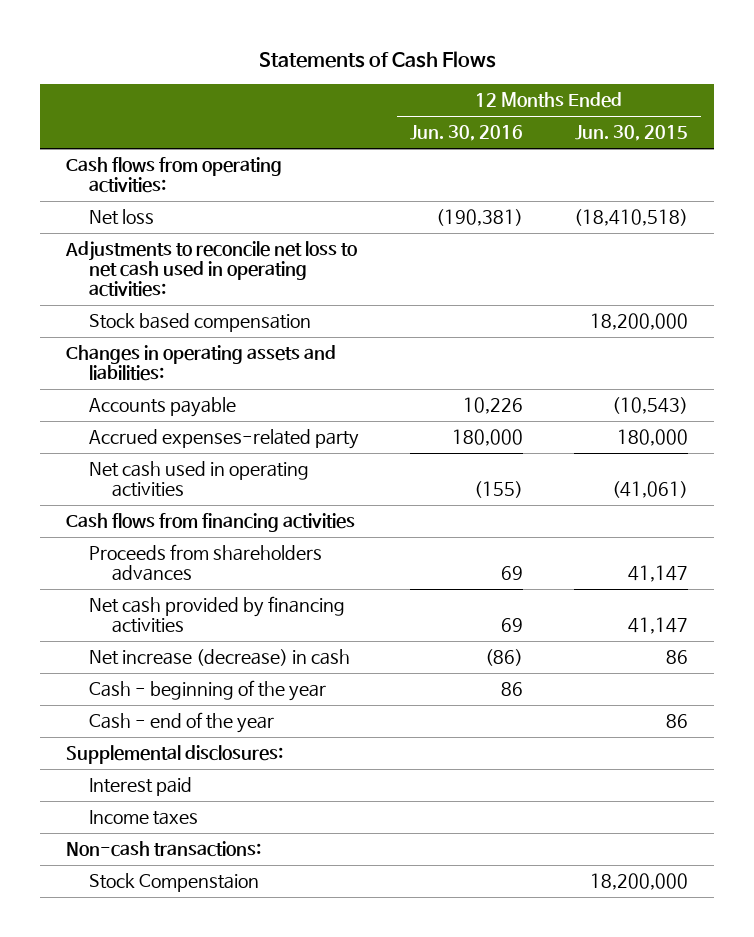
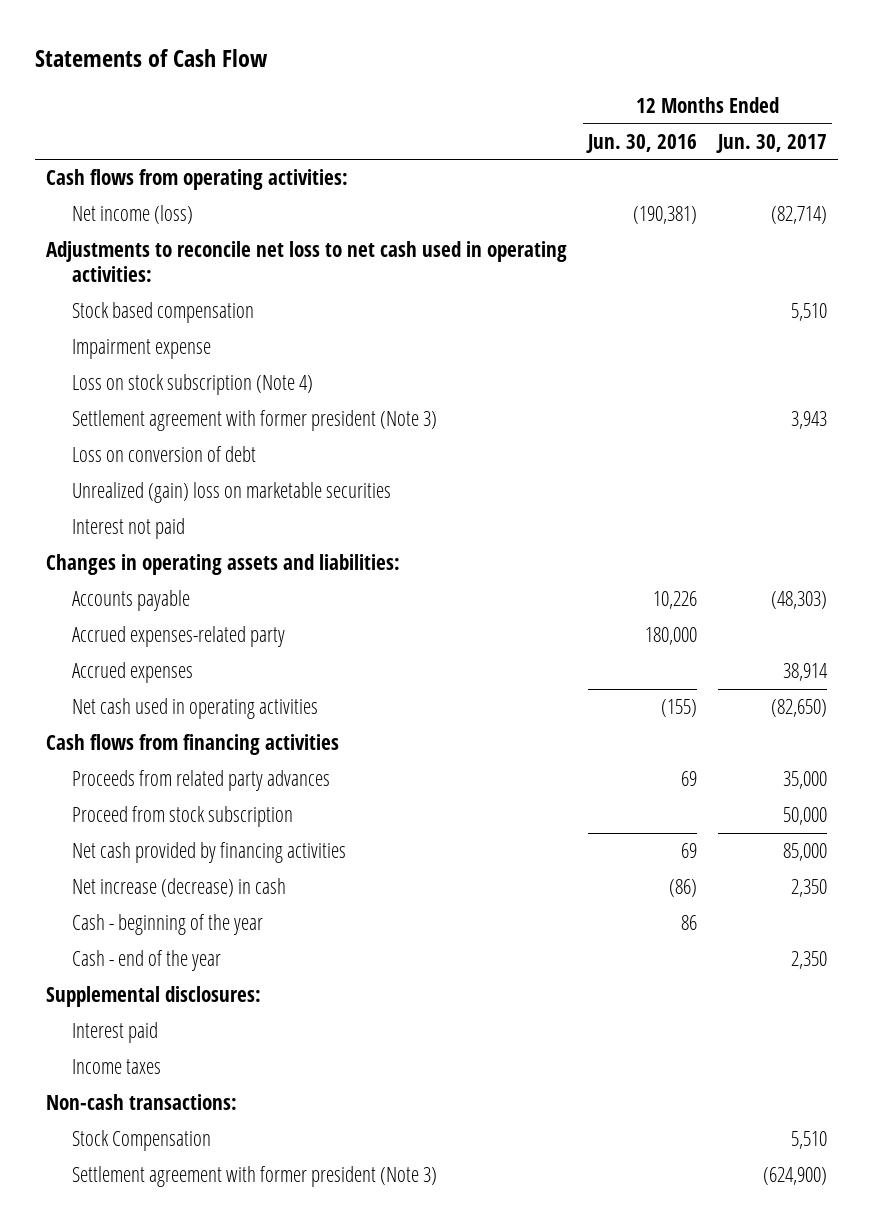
[259,50,497,68] Statements of Cash Flows -> [35,49,269,68] Statements of Cash Flow
[575,125,689,142] Jun. 30, 2015 -> none
none -> [716,133,828,153] Jun. 30, 2017
[88,209,154,226] Net loss -> [72,205,194,225] Net income (loss)
none -> [72,339,212,360] Impairment expense
none -> [72,374,314,396] Loss on stock subscription (Note 4)
none -> [72,410,438,432] Settlement agreement with former president (Note 3)
none -> [72,446,257,463] Loss on conversion of debt
none -> [72,482,392,504] Unrealized (gain) loss on marketable securities
none -> [72,518,186,540] Interest not paid
none -> [72,662,194,684] Accrued expenses
[88,544,322,582] Proceeds from shareholders advances -> [72,770,331,792] Proceeds from related party advances
none -> [72,806,294,828] Proceed from stock subscription
[88,873,259,893] Stock Compenstaion -> none
none -> [72,1130,212,1152] Stock Compensation
none -> [72,1166,438,1188] Settlement agreement with former president (Note 3)

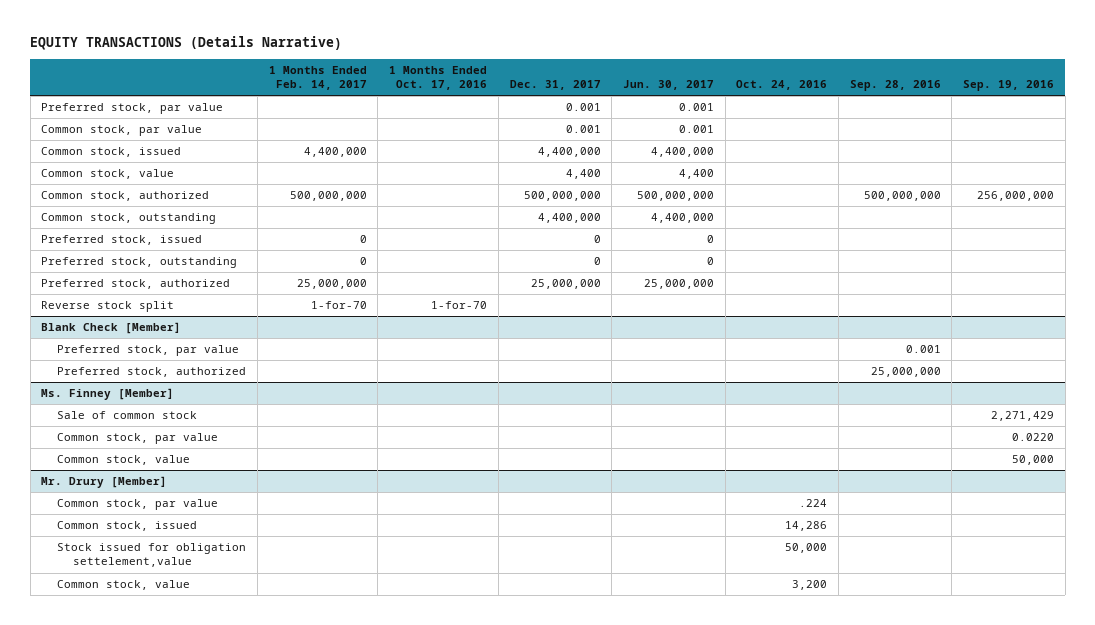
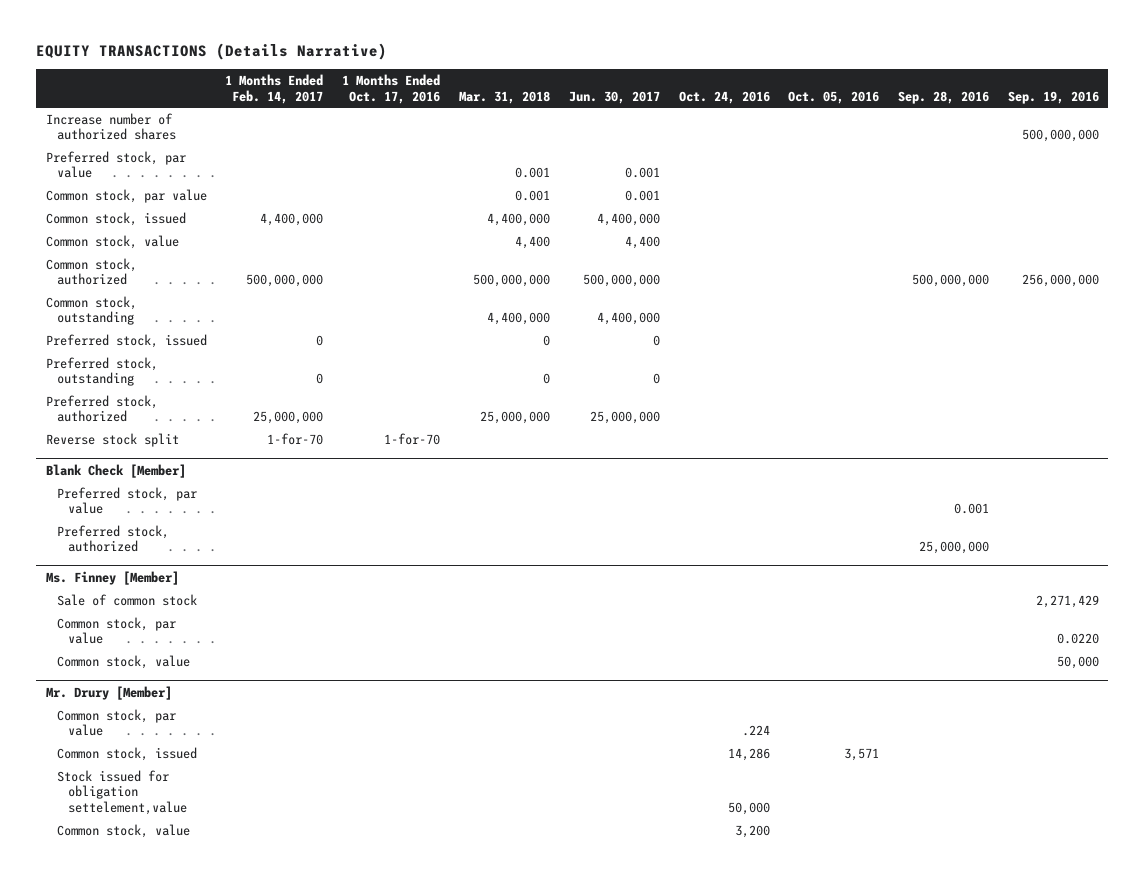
[509,80,601,91] Dec. 31, 2017 -> none
none -> [459,90,551,104] Mar. 31, 2018
none -> [788,90,880,104] Oct. 05, 2016
none -> [45,112,177,141] Increase number of authorized shares

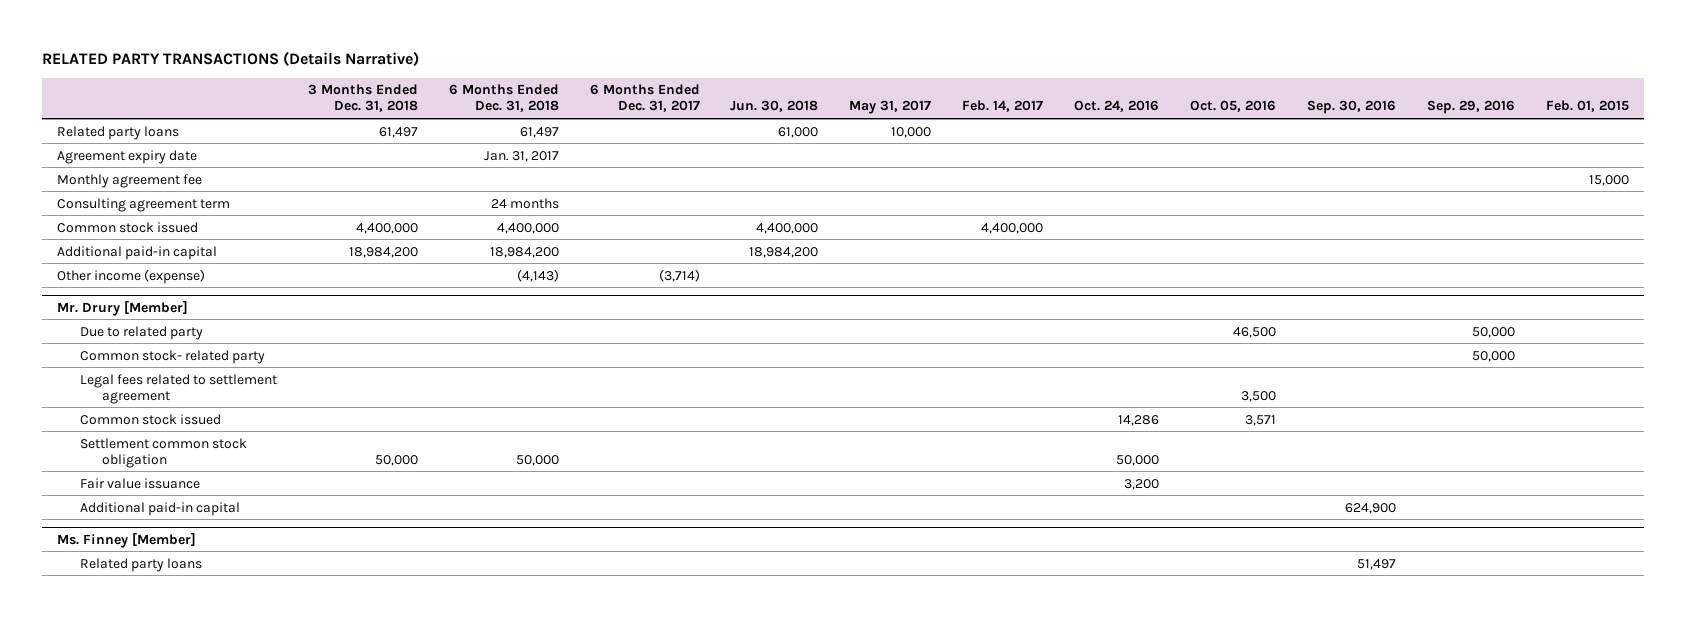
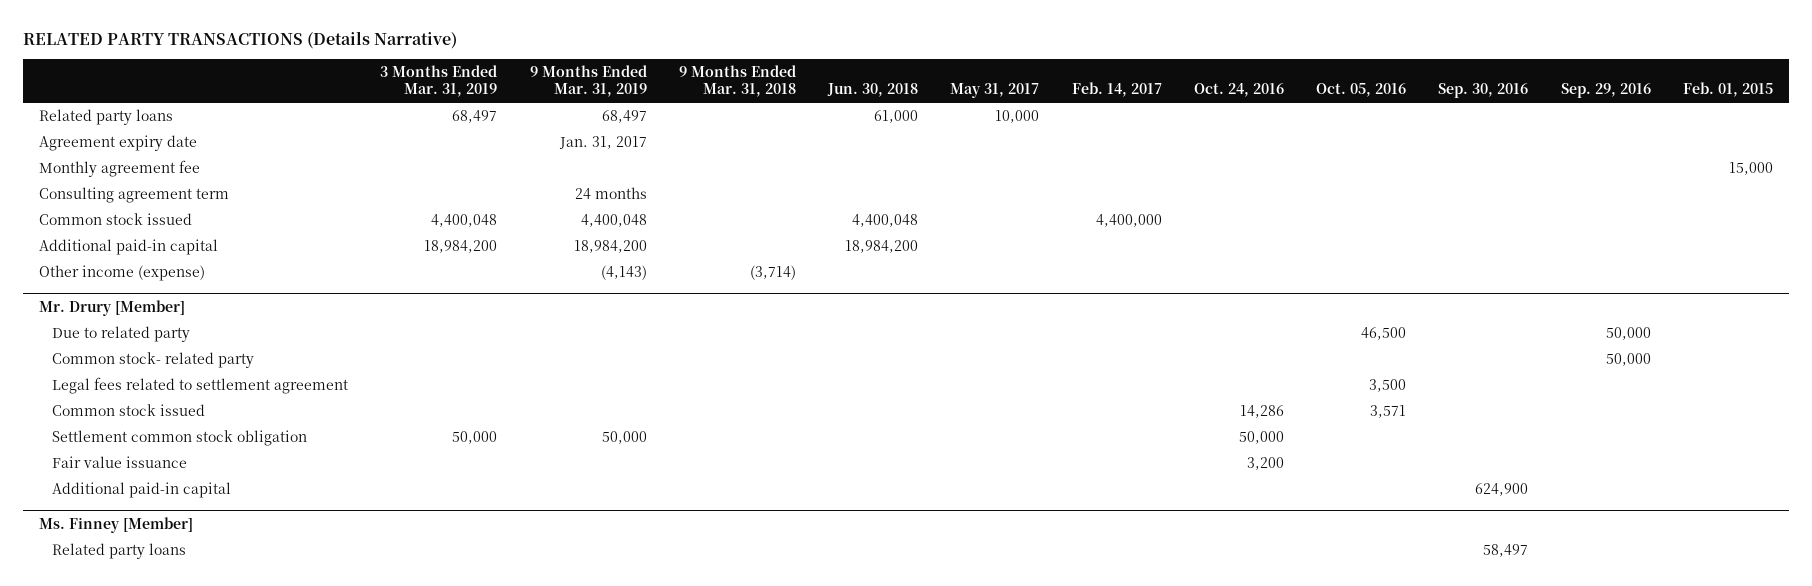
[307,84,418,113] 3 Months Ended Dec. 31, 2018 -> none
[448,84,559,113] 6 Months Ended Dec. 31, 2018 -> none
[589,84,700,113] 6 Months Ended Dec. 31, 2017 -> none
none -> [380,64,498,98] 3 Months Ended Mar. 31, 2019
none -> [529,64,647,98] 9 Months Ended Mar. 31, 2019
none -> [678,64,796,98] 9 Months Ended Mar. 31, 2018
[756,222,819,234] 4,400,000 -> [852,214,919,228] 4,400,048
[1357,558,1397,570] 51,497 -> [1483,544,1529,558] 58,497

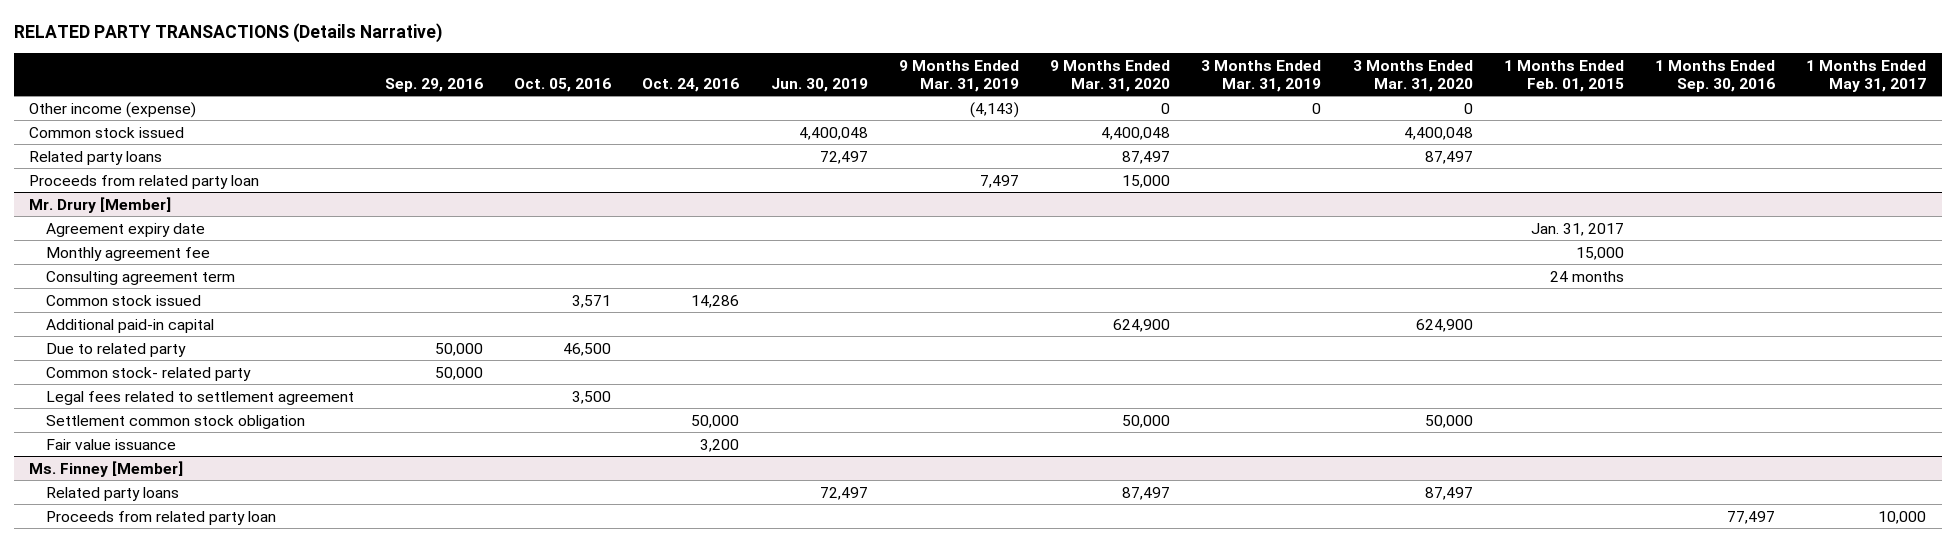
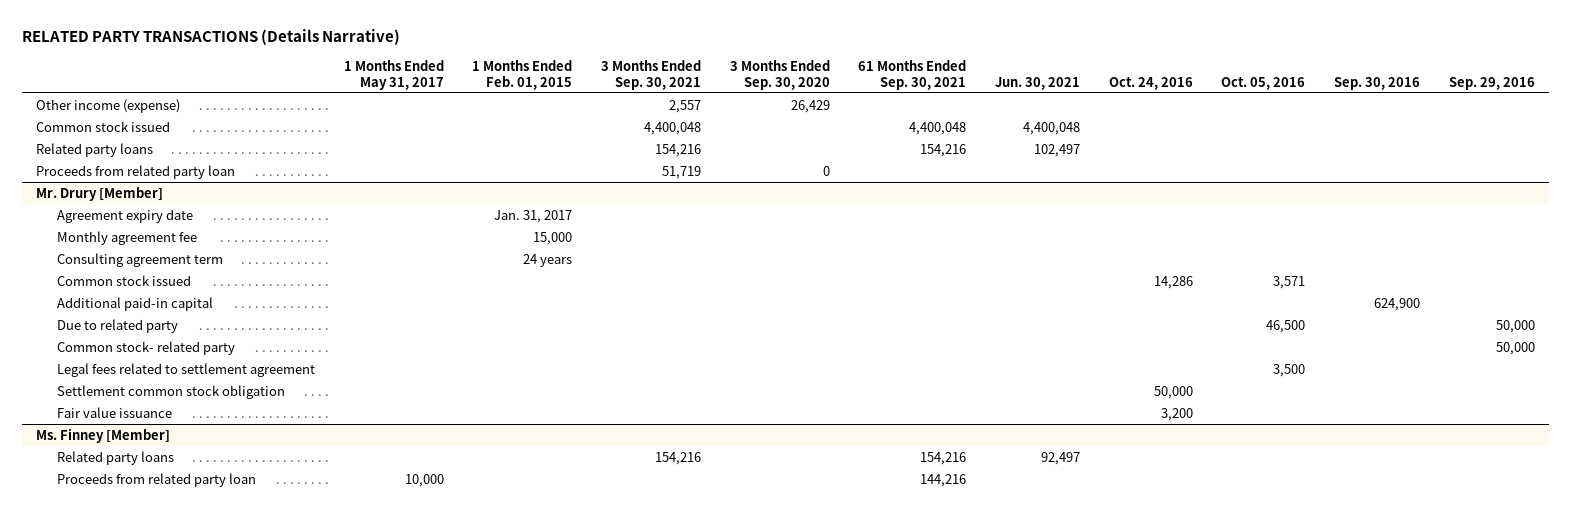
[770,77,868,92] Jun. 30, 2019 -> none
[898,59,1019,92] 9 Months Ended Mar. 31, 2019 -> none
[1050,59,1171,92] 9 Months Ended Mar. 31, 2020 -> none
[1201,59,1322,92] 3 Months Ended Mar. 31, 2019 -> none
[1352,59,1473,92] 3 Months Ended Mar. 31, 2020 -> none
[1654,59,1775,92] 1 Months Ended Sep. 30, 2016 -> none
none -> [600,60,701,90] 3 Months Ended Sep. 30, 2021
none -> [729,60,830,90] 3 Months Ended Sep. 30, 2020
none -> [858,60,967,90] 61 Months Ended Sep. 30, 2021
none -> [994,76,1080,90] Jun. 30, 2021
none -> [1333,76,1420,90] Sep. 30, 2016
[1549,270,1624,282] 24 months -> [523,253,573,267] 24 years

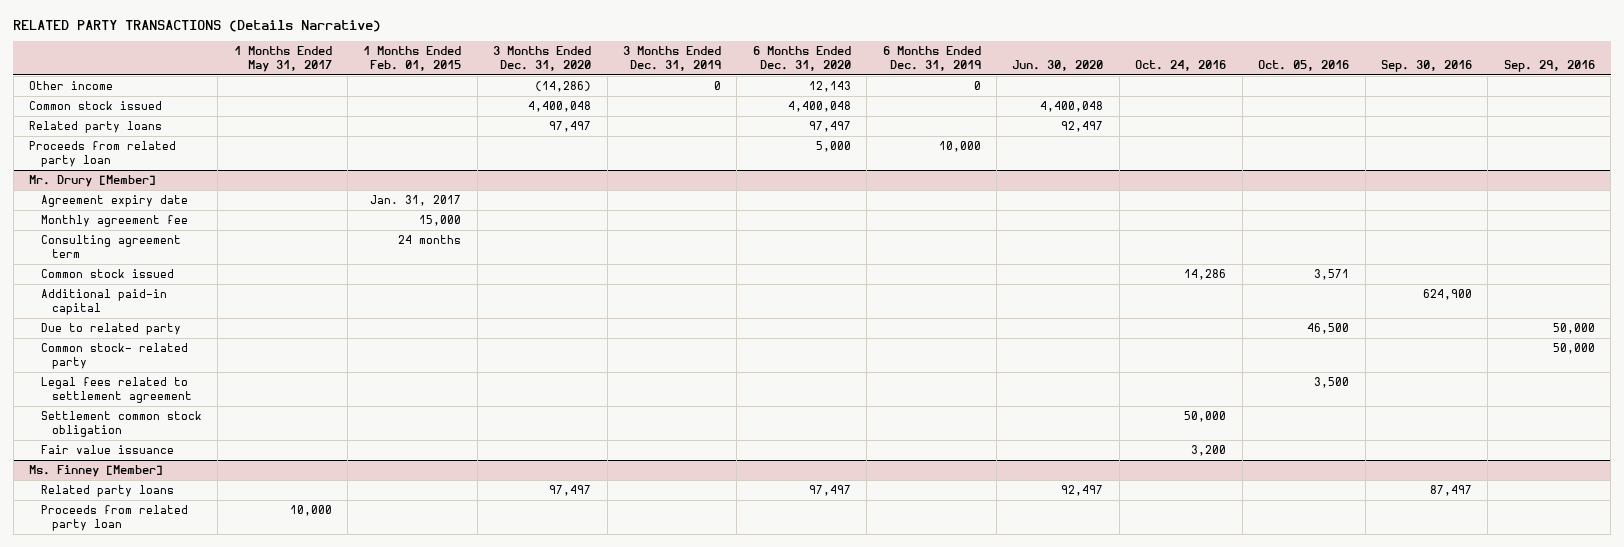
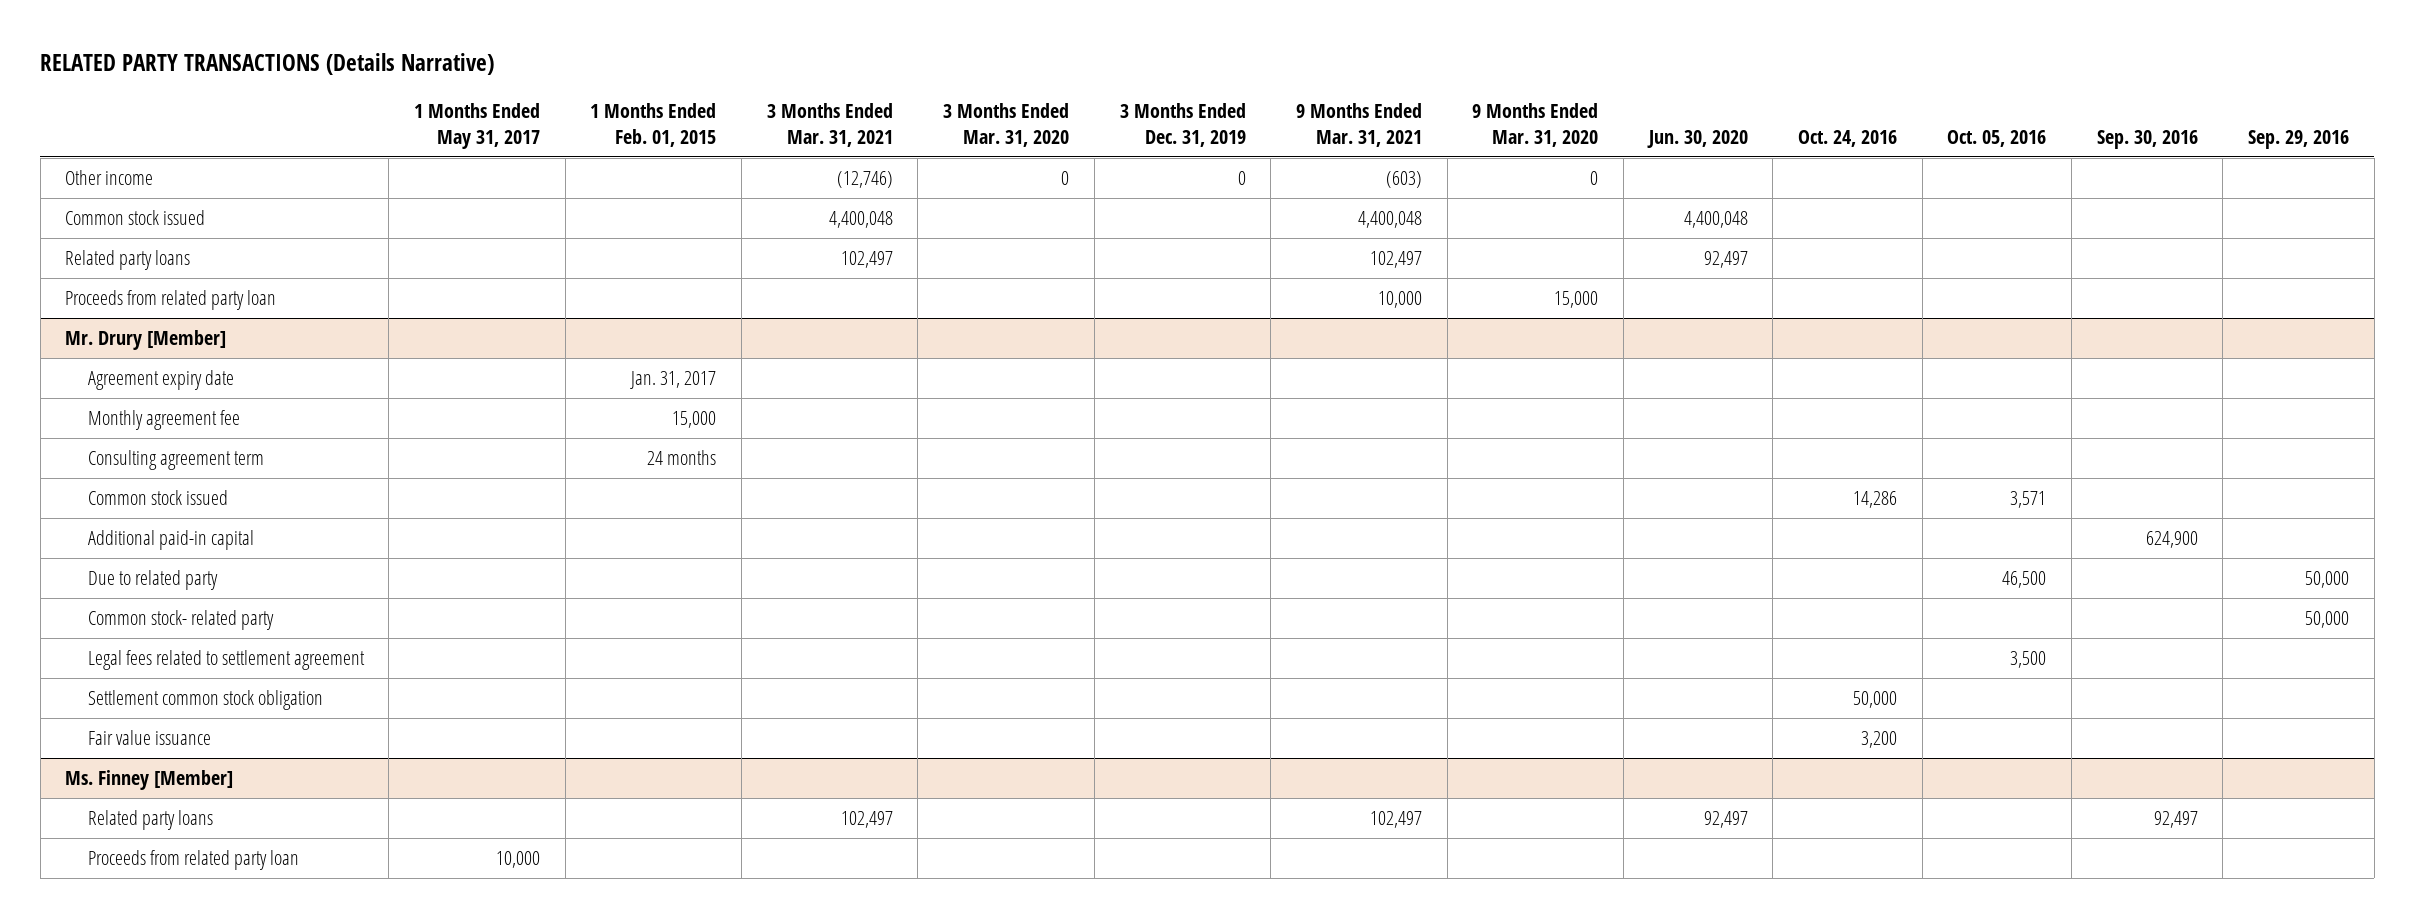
[493,45,592,71] 3 Months Ended Dec. 31, 2020 -> none
[752,45,851,71] 6 Months Ended Dec. 31, 2020 -> none
[882,45,981,71] 6 Months Ended Dec. 31, 2019 -> none
none -> [766,103,893,147] 3 Months Ended Mar. 31, 2021
none -> [943,103,1070,147] 3 Months Ended Mar. 31, 2020
none -> [1295,103,1422,147] 9 Months Ended Mar. 31, 2021
none -> [1472,103,1599,147] 9 Months Ended Mar. 31, 2020
[1429,485,1472,497] 87,497 -> [2153,811,2198,829] 92,497

